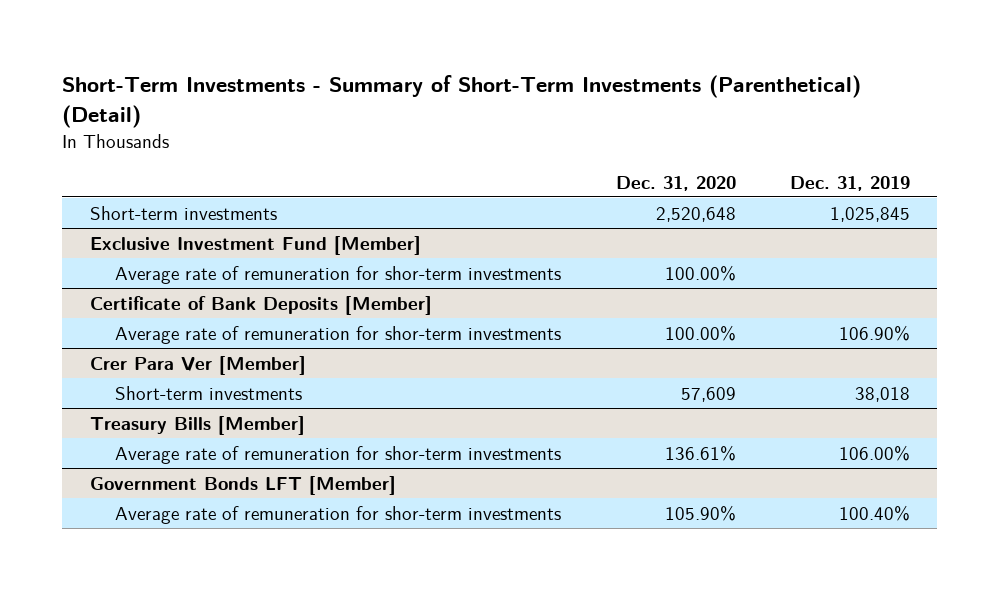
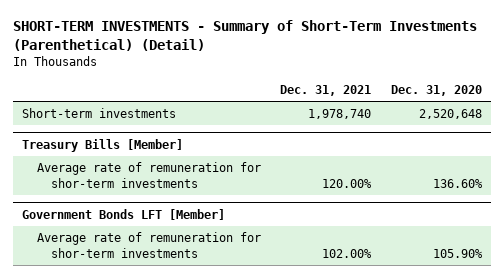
[62,75,862,128] Short-Term Investments - Summary of Short-Term Investments (Parenthetical) (Detail) -> [12,20,477,52] SHORT-TERM INVESTMENTS - Summary of Short-Term Investments (Parenthetical) (Detail)
[790,175,911,191] Dec. 31, 2019 -> none
none -> [280,85,372,97] Dec. 31, 2021
[89,235,421,255] Exclusive Investment Fund [Member] -> none
[115,265,562,284] Average rate of remuneration for shor-term investments -> none
[89,295,432,315] Certificate of Bank Deposits [Member] -> none
[115,325,562,344] Average rate of remuneration for shor-term investments -> none
[89,355,306,375] Crer Para Ver [Member] -> none
[115,385,303,400] Short-term investments -> none
[664,444,736,461] 136.61% -> [432,178,483,188] 136.60%

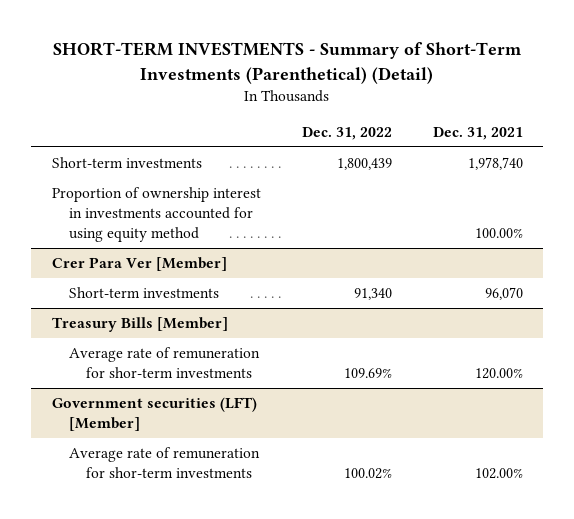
[390,85,482,97] Dec. 31, 2020 -> none
none -> [301,126,392,140] Dec. 31, 2022
none -> [51,187,261,242] Proportion of ownership interest in investments accounted for using equity method
none -> [51,257,227,272] Crer Para Ver [Member]
none -> [68,287,219,299] Short-term investments
[22,208,226,220] Government Bonds LFT [Member] -> [51,397,257,431] Government securities (LFT) [Member]

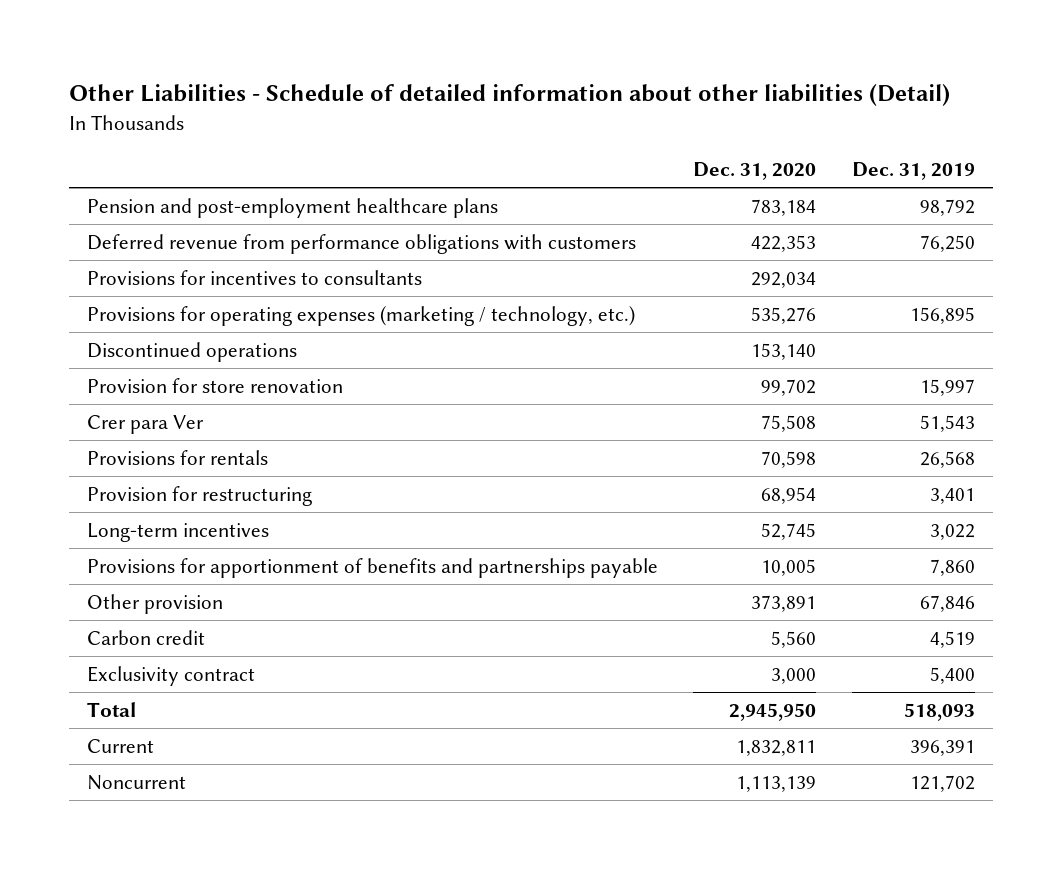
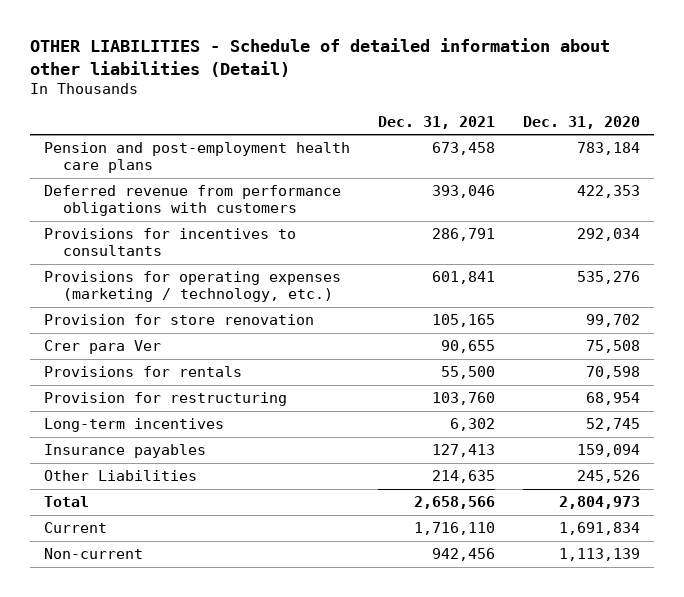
[68,84,950,107] Other Liabilities - Schedule of detailed information about other liabilities (Detail) -> [30,38,611,77] OTHER LIABILITIES - Schedule of detailed information about other liabilities (Detail)
[852,161,976,180] Dec. 31, 2019 -> none
none -> [377,115,495,129] Dec. 31, 2021
[86,197,498,218] Pension and post-employment healthcare plans -> [44,142,351,173] Pension and post-employment health care plans
[86,341,297,362] Discontinued operations -> none
[86,557,658,578] Provisions for apportionment of benefits and partnerships payable -> none
[86,593,223,614] Other provision -> none
[86,629,205,645] Carbon credit -> none
[86,665,255,686] Exclusivity contract -> none
none -> [44,444,207,459] Insurance payables
none -> [44,470,198,482] Other Liabilities
[729,702,817,721] 2,945,950 -> [558,496,640,510] 2,804,973
[736,739,817,756] 1,832,811 -> [558,522,640,536] 1,691,834
[86,774,186,790] Noncurrent -> [44,548,144,560] Non-current

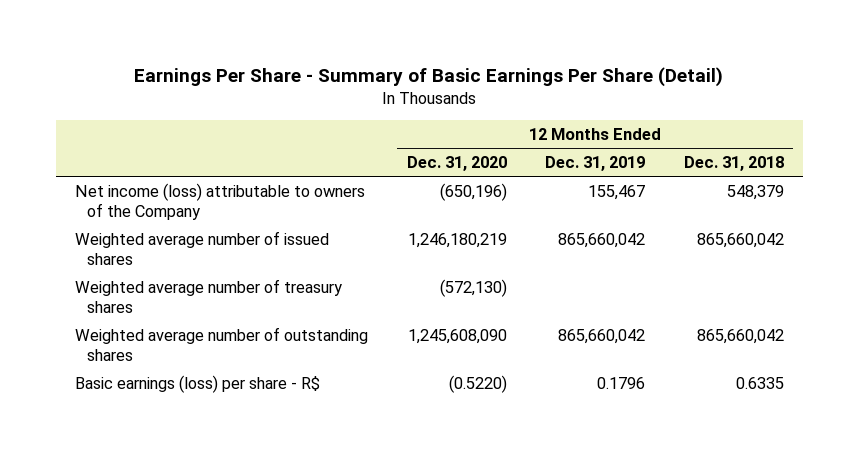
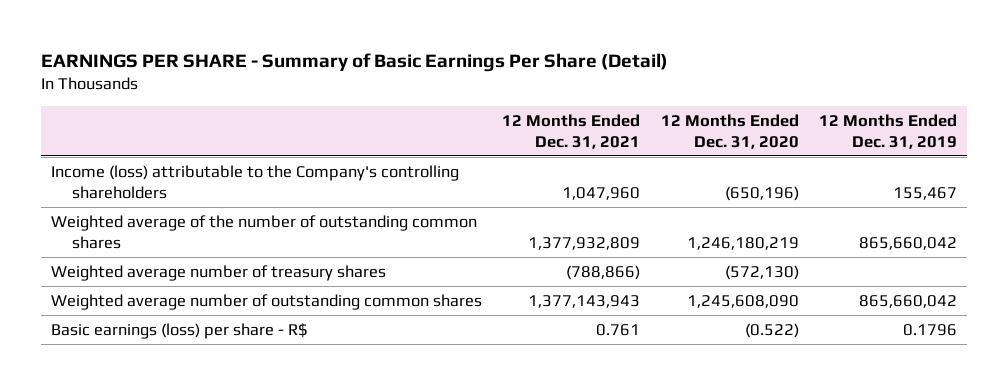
[134,66,724,87] Earnings Per Share - Summary of Basic Earnings Per Share (Detail) -> [40,52,668,72] EARNINGS PER SHARE - Summary of Basic Earnings Per Share (Detail)
[683,156,784,172] Dec. 31, 2018 -> none
none -> [502,113,641,149] 12 Months Ended Dec. 31, 2021
[75,182,366,220] Net income (loss) attributable to owners of the Company -> [50,164,459,200] Income (loss) attributable to the Company's controlling shareholders
[75,230,330,265] Weighted average number of issued shares -> [50,214,477,250] Weighted average of the number of outstanding common shares
[75,326,369,361] Weighted average number of outstanding shares -> [50,293,482,310] Weighted average number of outstanding common shares
[448,374,507,393] (0.5220) -> [744,322,799,338] (0.522)

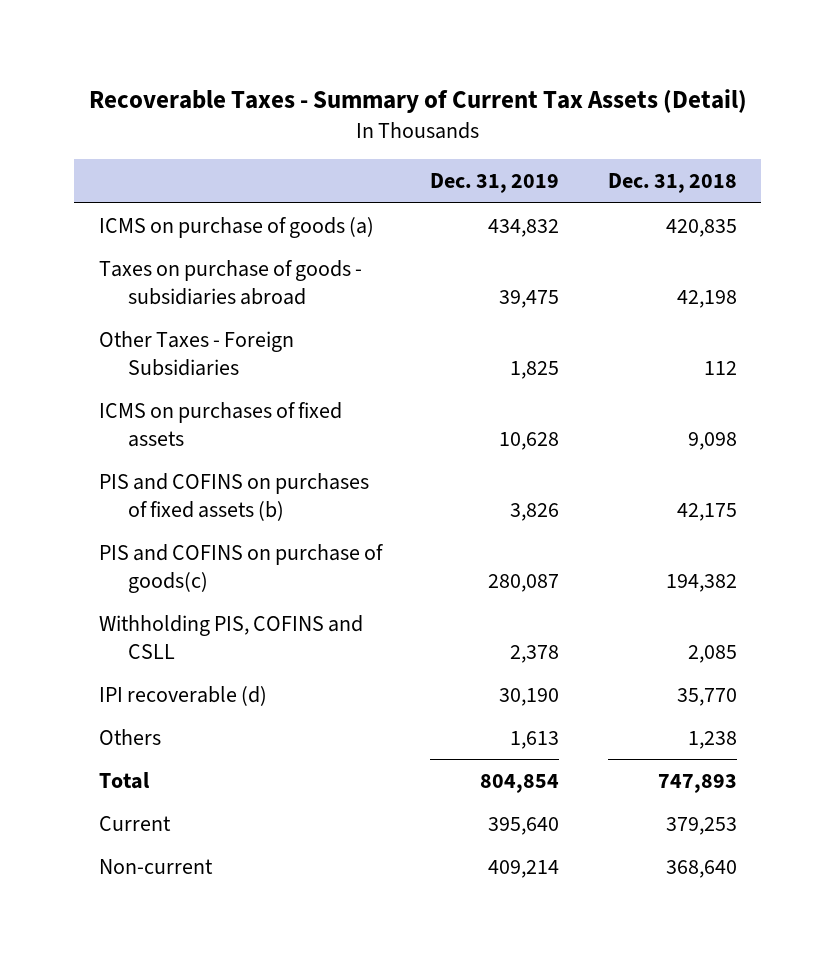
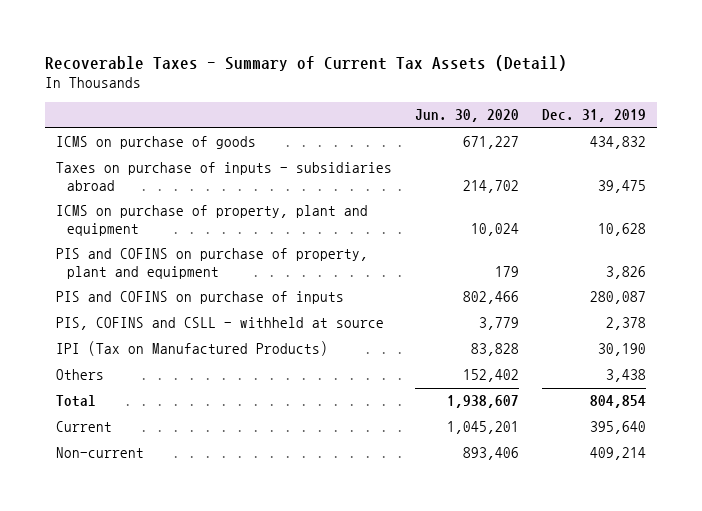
[607,173,737,194] Dec. 31, 2018 -> none
none -> [415,109,520,123] Jun. 30, 2020
[98,330,294,376] Other Taxes - Foreign Subsidiaries -> none
[98,216,374,238] ICMS on purchase of goods (a) -> [56,136,257,150] ICMS on purchase of goods
[98,259,362,305] Taxes on purchase of goods - subsidiaries abroad -> [56,162,393,191] Taxes on purchase of inputs - subsidiaries abroad
[98,401,342,447] ICMS on purchases of fixed assets -> [56,205,369,236] ICMS on purchase of property, plant and equipment
[98,472,369,521] PIS and COFINS on purchases of fixed assets (b) -> [56,248,369,279] PIS and COFINS on purchase of property, plant and equipment
[98,543,384,593] PIS and COFINS on purchase of goods(c) -> [56,291,345,305] PIS and COFINS on purchase of inputs
[98,614,363,659] Withholding PIS, COFINS and CSLL -> [56,317,385,331] PIS, COFINS and CSLL - withheld at source
[98,685,267,706] IPI recoverable (d) -> [56,341,329,357] IPI (Tax on Manufactured Products)
[510,730,560,749] 1,613 -> [605,369,646,383] 3,438

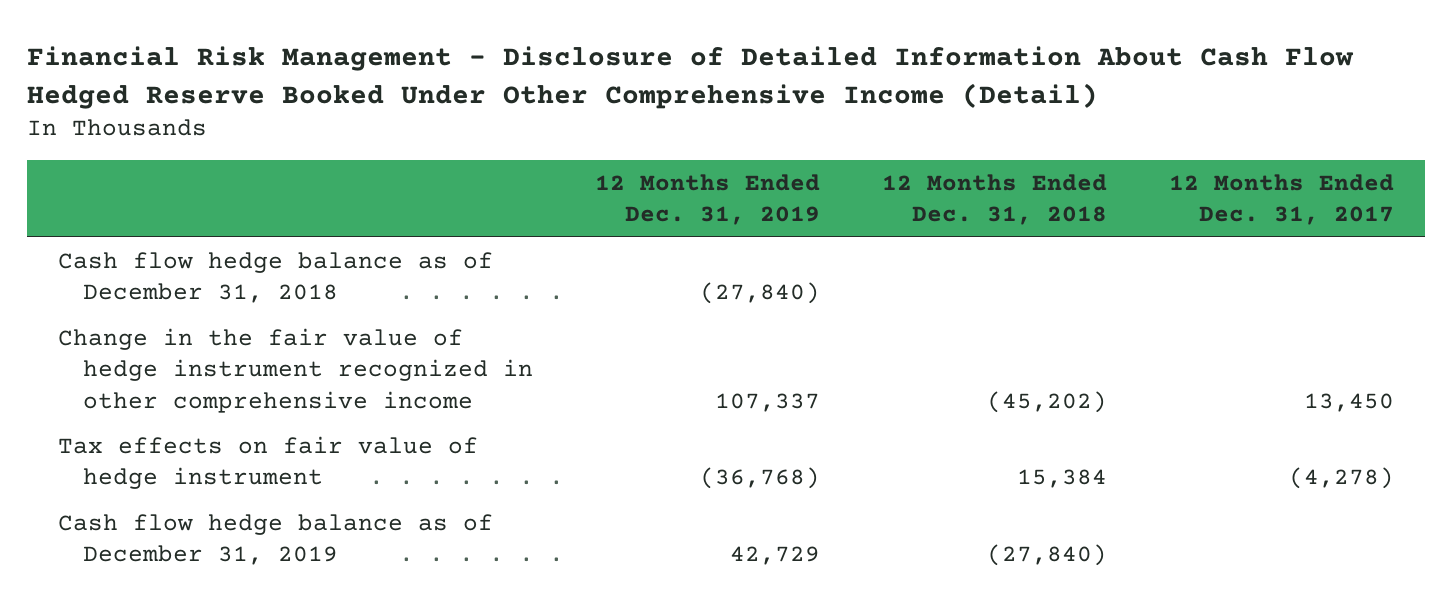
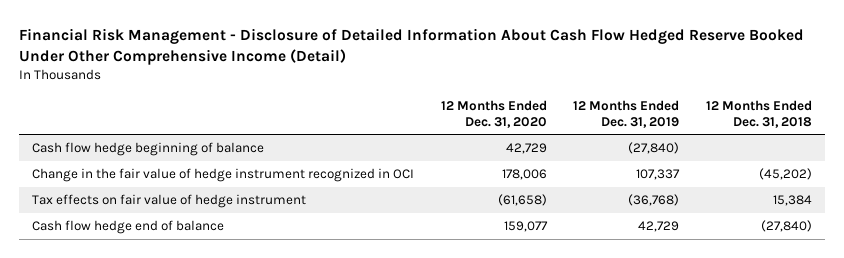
[1168,173,1394,226] 12 Months Ended Dec. 31, 2017 -> none
none -> [440,99,547,128] 12 Months Ended Dec. 31, 2020
[57,251,493,304] Cash flow hedge balance as of December 31, 2018 -> [32,142,265,157] Cash flow hedge beginning of balance
[57,327,534,413] Change in the fair value of hedge instrument recognized in other comprehensive income -> [32,168,415,183] Change in the fair value of hedge instrument recognized in OCI
[57,513,493,566] Cash flow hedge balance as of December 31, 2019 -> [32,220,225,235] Cash flow hedge end of balance

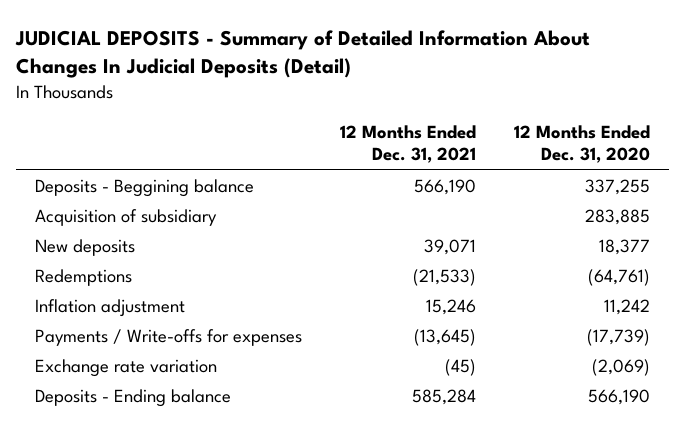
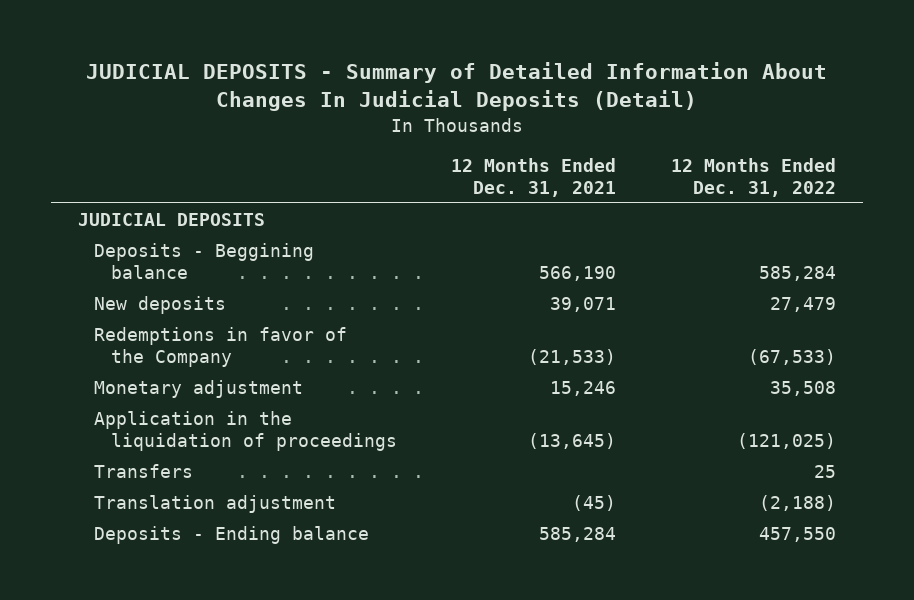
[513,124,650,164] 12 Months Ended Dec. 31, 2020 -> none
none -> [670,158,836,198] 12 Months Ended Dec. 31, 2022
none -> [78,212,266,226] JUDICIAL DEPOSITS
[35,209,218,227] Acquisition of subsidiary -> none
[35,269,133,287] Redemptions -> [94,326,348,368] Redemptions in favor of the Company
[35,299,186,318] Inflation adjustment -> [94,379,304,398] Monetary adjustment
[35,329,303,347] Payments / Write-offs for expenses -> [94,410,397,452] Application in the liquidation of proceedings
none -> [94,463,194,478] Transfers
[35,359,218,378] Exchange rate variation -> [94,494,337,513] Translation adjustment

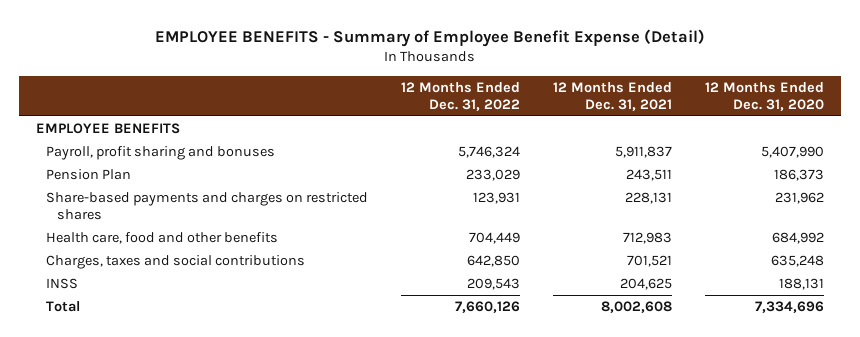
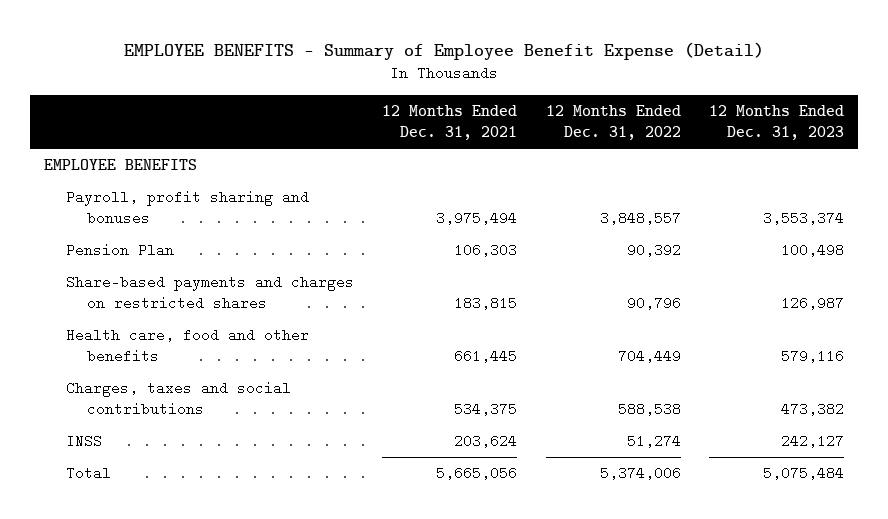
[705,82,825,111] 12 Months Ended Dec. 31, 2020 -> none
none -> [709,105,845,141] 12 Months Ended Dec. 31, 2023
[458,146,521,159] 5,746,324 -> [599,211,681,226] 3,848,557
[615,146,673,159] 5,911,837 -> [436,211,518,226] 3,975,494
[466,169,521,182] 233,029 -> [626,243,681,258] 90,392
[626,169,673,182] 243,511 -> [454,243,518,258] 106,303
[473,192,521,205] 123,931 -> [626,296,681,311] 90,796
[625,192,673,205] 228,131 -> [454,296,518,311] 183,815
[623,232,673,245] 712,983 -> [454,349,518,364] 661,445
[467,255,521,268] 642,850 -> [617,402,681,417] 588,538
[627,255,673,268] 701,521 -> [454,402,518,417] 534,375
[467,278,521,291] 209,543 -> [626,434,681,449] 51,274
[620,278,673,291] 204,625 -> [454,434,518,449] 203,624
[455,301,521,314] 7,660,126 -> [599,466,681,481] 5,374,006
[601,301,673,314] 8,002,608 -> [436,466,518,481] 5,665,056

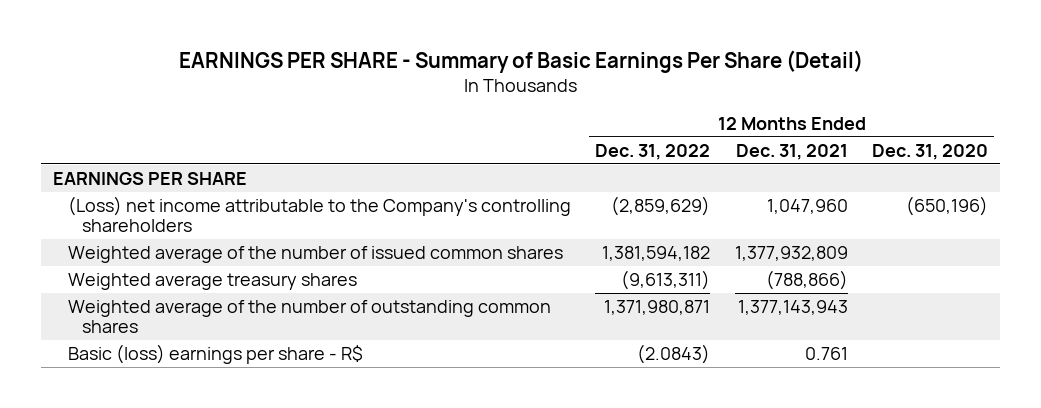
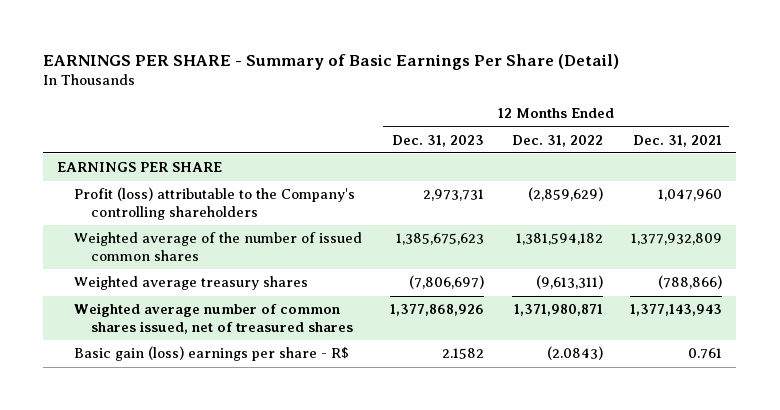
[872,143,989,160] Dec. 31, 2020 -> none
none -> [391,134,484,147] Dec. 31, 2023
[67,195,571,233] (Loss) net income attributable to the Company's controlling shareholders -> [73,187,355,220] Profit (loss) attributable to the Company's controlling shareholders
[67,299,551,334] Weighted average of the number of outstanding common shares -> [73,303,353,334] Weighted average number of common shares issued, net of treasured shares
[67,343,363,364] Basic (loss) earnings per share - R$ -> [73,346,349,362] Basic gain (loss) earnings per share - R$

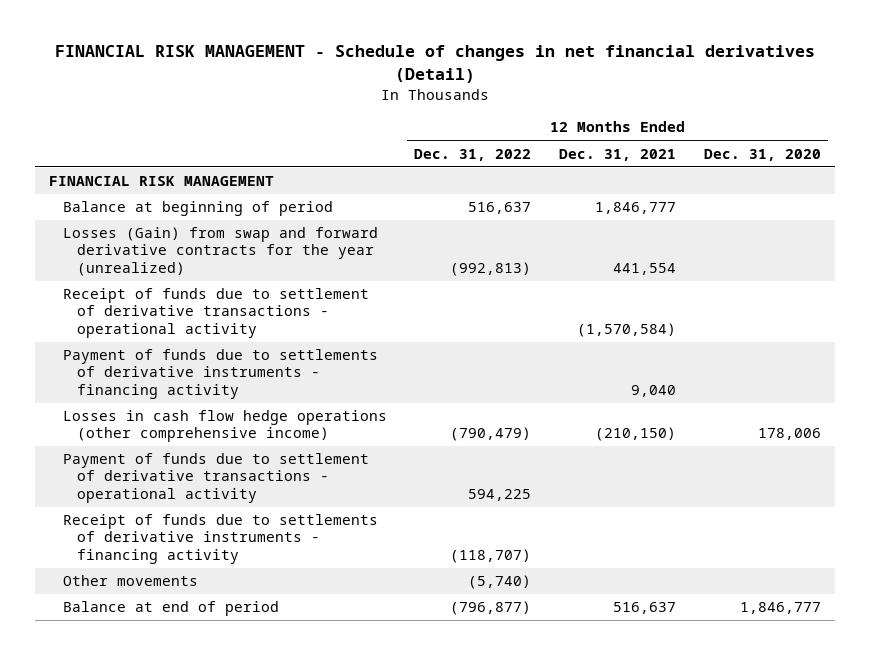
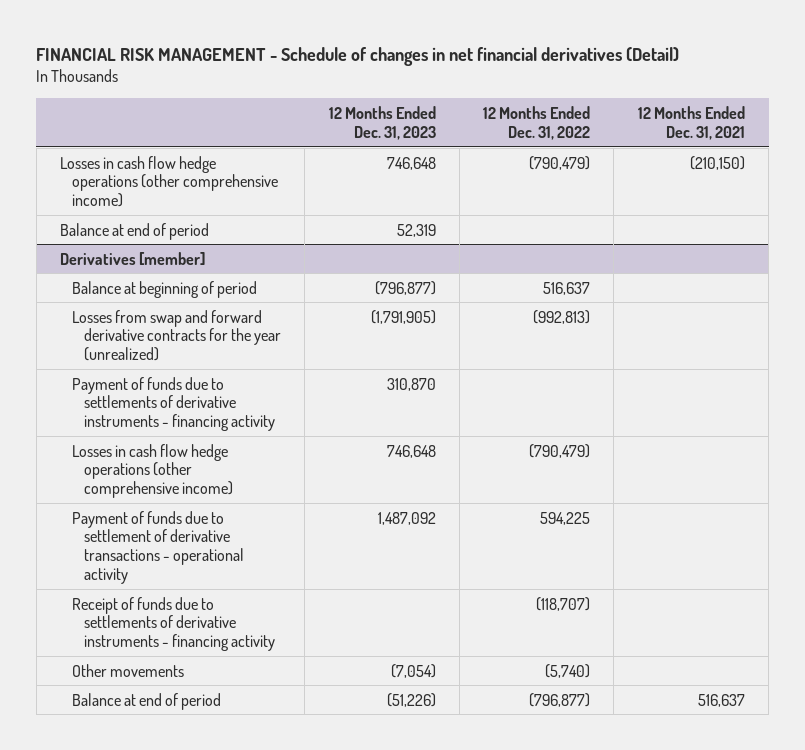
[703,148,821,161] Dec. 31, 2020 -> none
none -> [328,105,436,140] 12 Months Ended Dec. 31, 2023
[48,176,274,187] FINANCIAL RISK MANAGEMENT -> none
[62,201,333,217] Balance at beginning of period -> none
[62,227,378,276] Losses (Gain) from swap and forward derivative contracts for the year (unrealized) -> none
[62,288,369,338] Receipt of funds due to settlement of derivative transactions - operational activity -> none
[62,349,378,399] Payment of funds due to settlements of derivative instruments - financing activity -> none
none -> [60,222,210,240] Balance at end of period
none -> [60,251,206,265] Derivatives [member]
none -> [72,280,258,298] Balance at beginning of period
none -> [72,309,282,362] Losses from swap and forward derivative contracts for the year (unrealized)
none -> [72,376,276,432] Payment of funds due to settlements of derivative instruments - financing activity
none -> [72,443,234,499] Losses in cash flow hedge operations (other comprehensive income)

